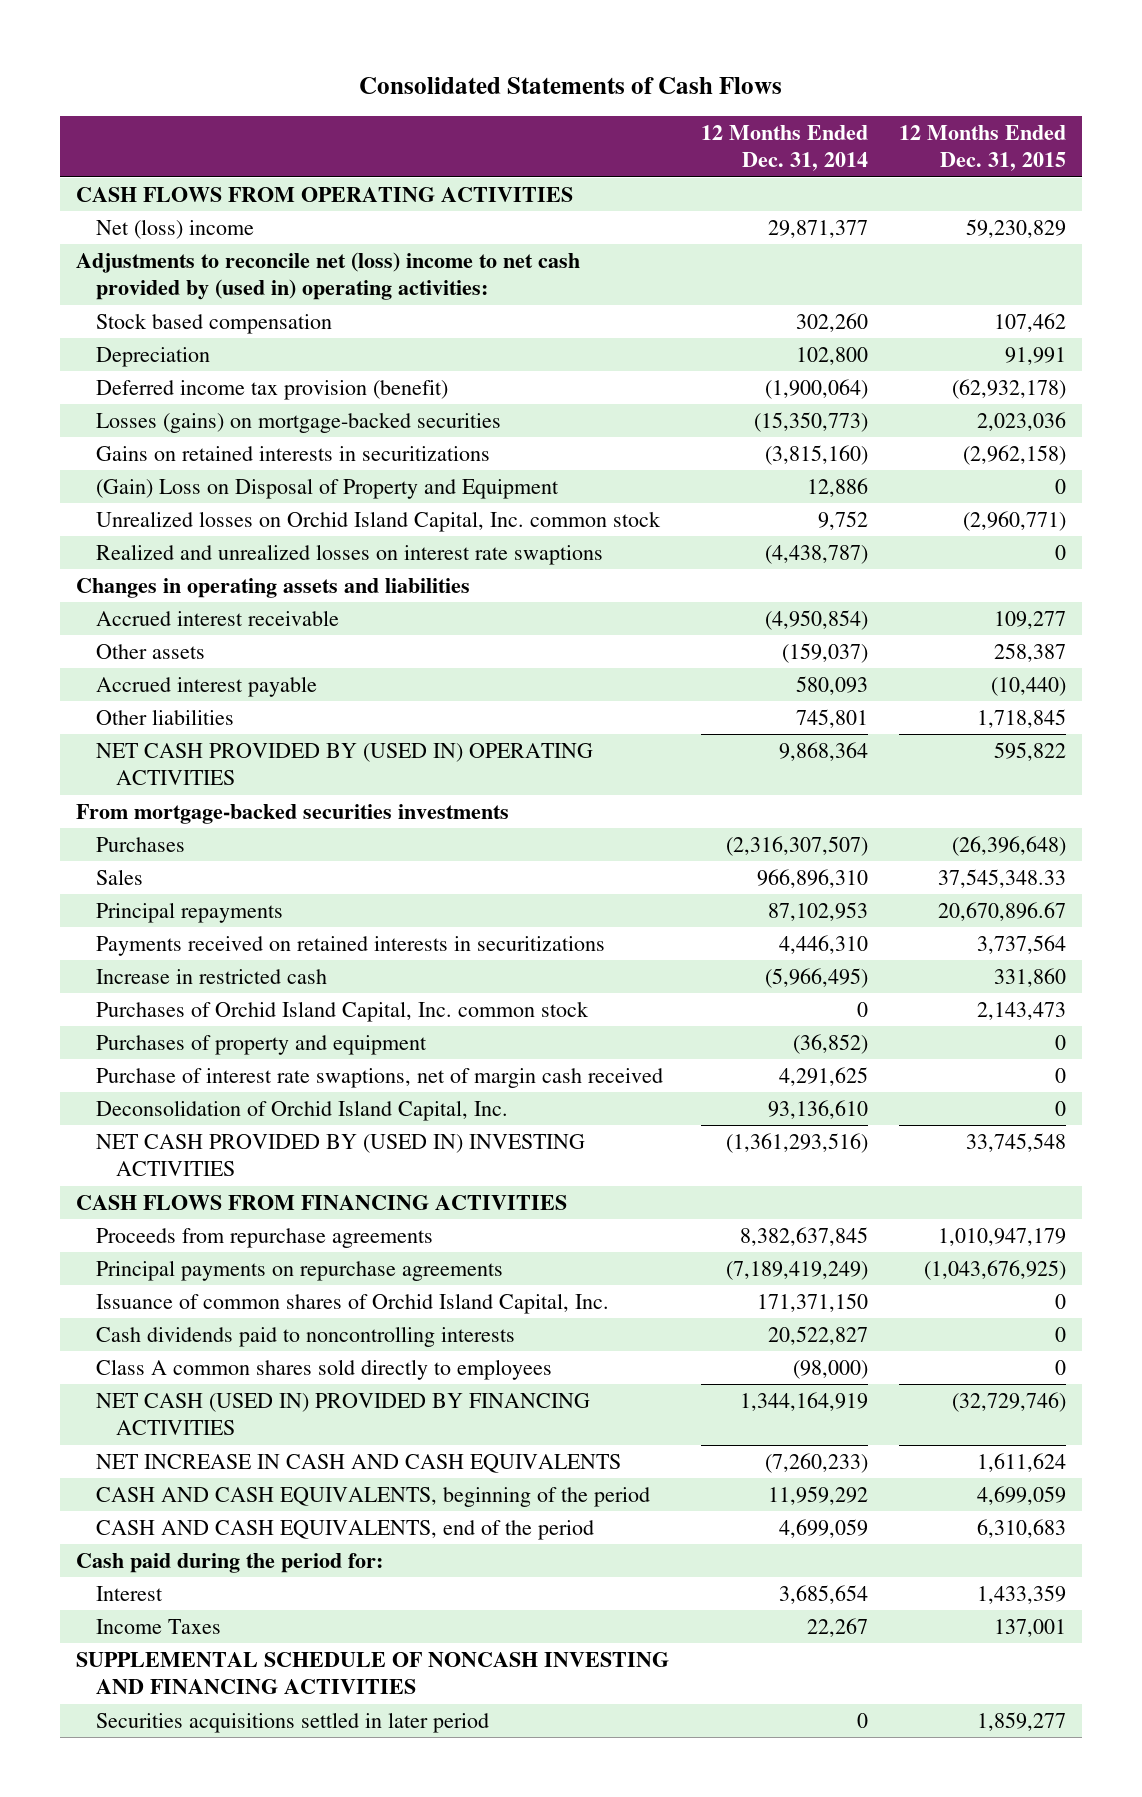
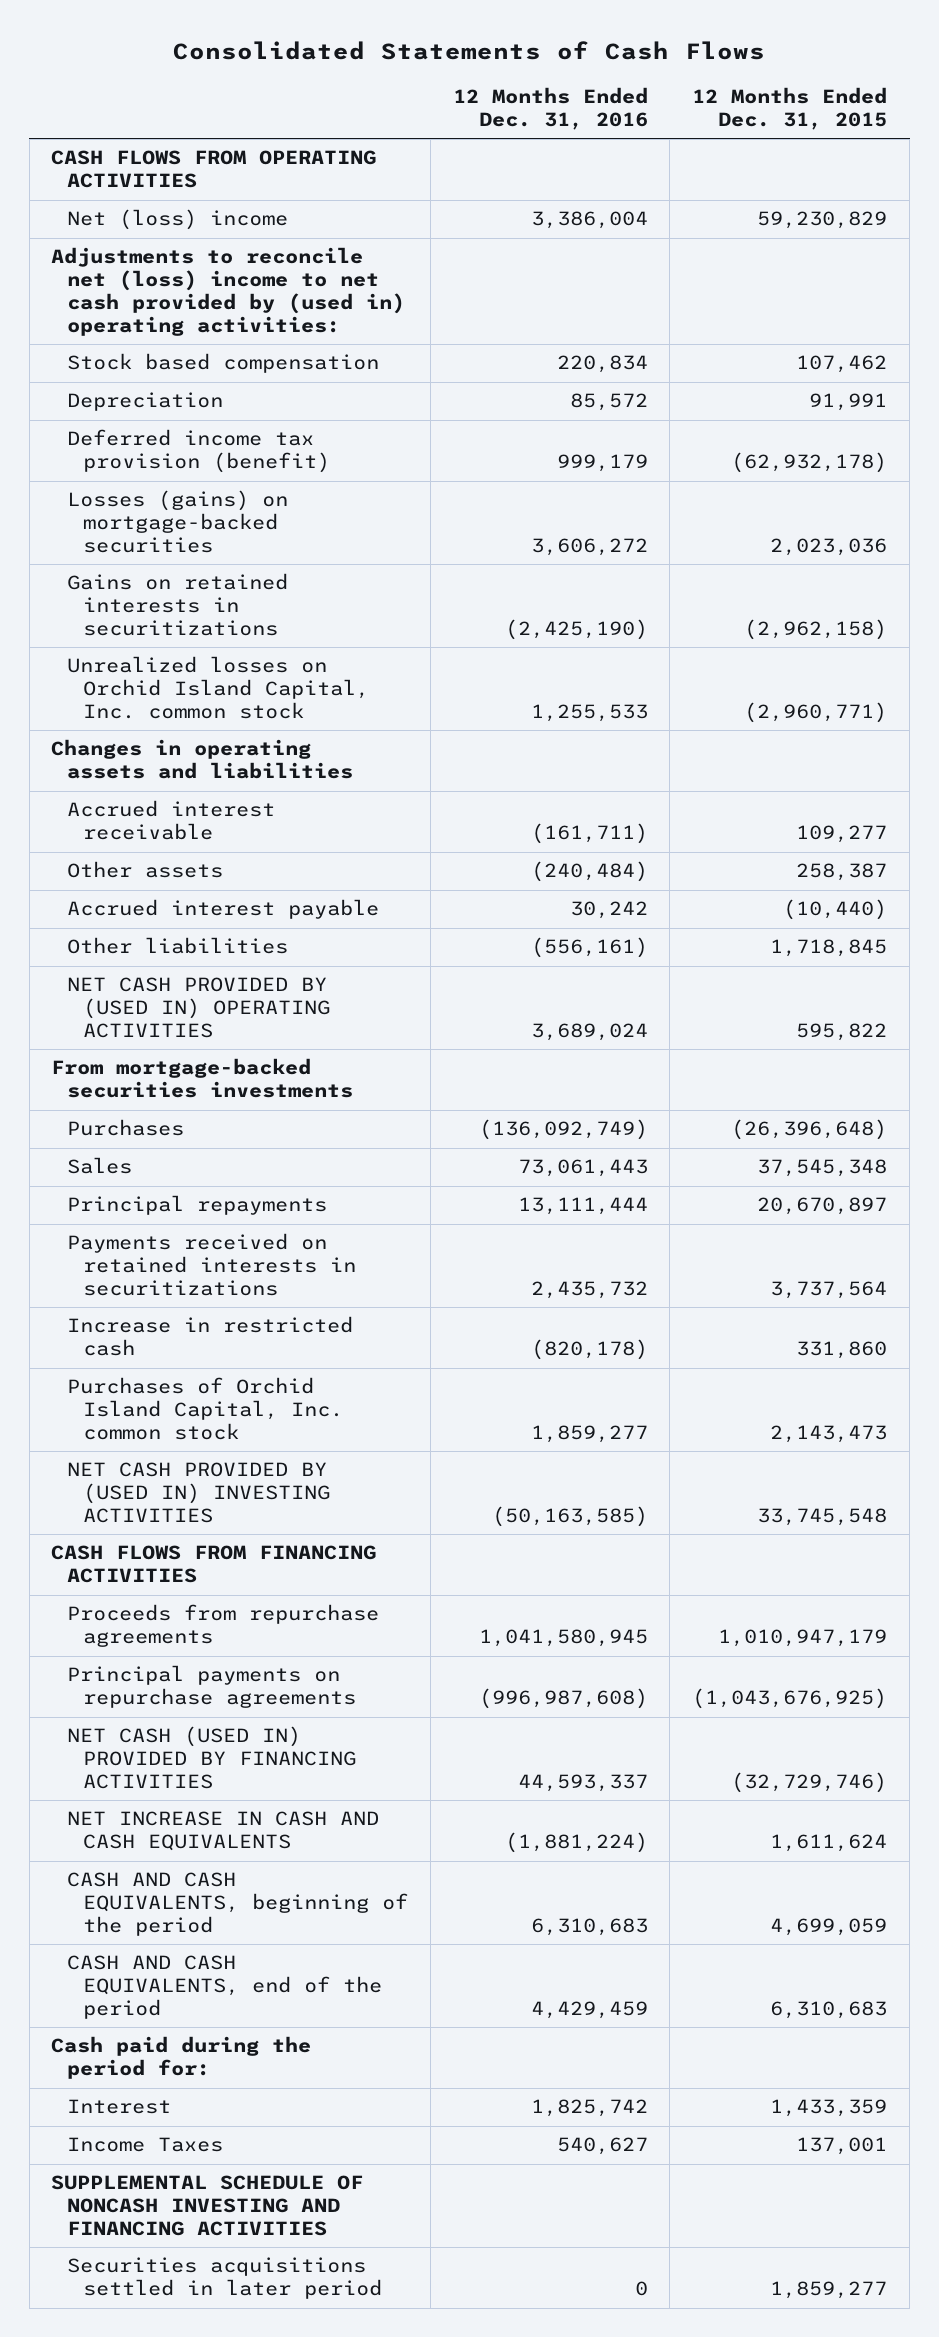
[700,124,868,172] 12 Months Ended Dec. 31, 2014 -> none
none -> [452,87,648,131] 12 Months Ended Dec. 31, 2016
[96,477,560,499] (Gain) Loss on Disposal of Property and Equipment -> none
[96,543,604,565] Realized and unrealized losses on interest rate swaptions -> none
[938,868,1067,888] 37,545,348.33 -> [757,1159,888,1178] 37,545,348
[938,901,1067,921] 20,670,896.67 -> [757,1197,888,1216] 20,670,897
[96,1034,428,1055] Purchases of property and equipment -> none
[96,1067,664,1088] Purchase of interest rate swaptions, net of margin cash received -> none
[96,1099,509,1121] Deconsolidation of Orchid Island Capital, Inc. -> none
[96,1292,610,1314] Issuance of common shares of Orchid Island Capital, Inc. -> none
[96,1325,516,1347] Cash dividends paid to noncontrolling interests -> none
[96,1358,553,1380] Class A common shares sold directly to employees -> none

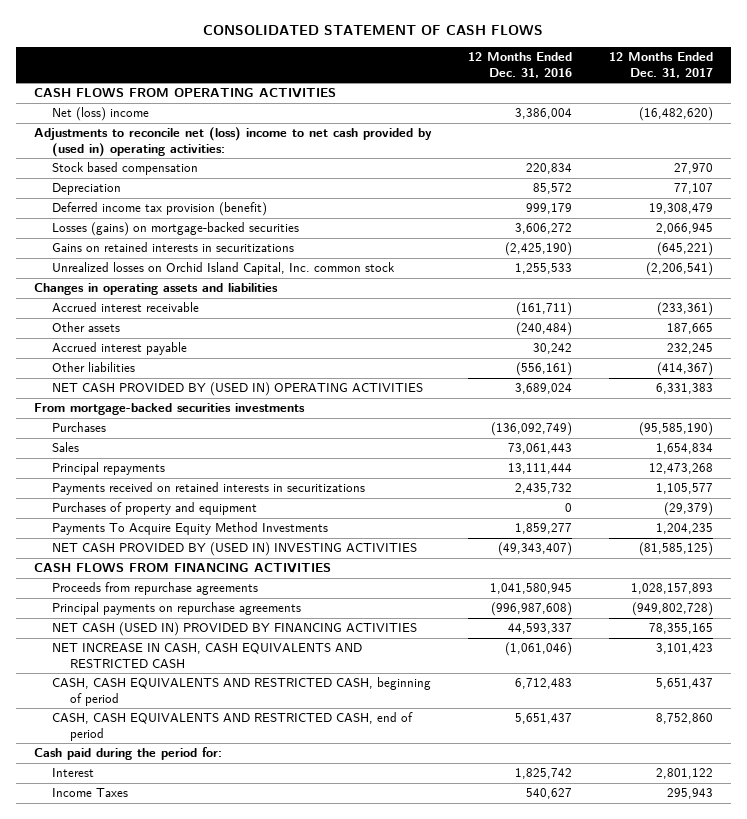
[173,40,766,60] Consolidated Statements of Cash Flows -> [203,24,544,35] CONSOLIDATED STATEMENT OF CASH FLOWS
[692,87,888,131] 12 Months Ended Dec. 31, 2015 -> none
none -> [608,52,713,78] 12 Months Ended Dec. 31, 2017
[67,1316,354,1357] Increase in restricted cash -> none
none -> [52,502,258,516] Purchases of property and equipment
[67,1377,344,1441] Purchases of Orchid Island Capital, Inc. common stock -> [52,522,329,536] Payments To Acquire Equity Method Investments
[491,1506,648,1528] (50,163,585) -> [498,542,573,557] (49,343,407)
[67,1811,380,1852] NET INCREASE IN CASH AND CASH EQUIVALENTS -> [52,643,363,668] NET INCREASE IN CASH, CASH EQUIVALENTS AND RESTRICTED CASH
[504,1832,648,1854] (1,881,224) -> [505,642,573,657] (1,061,046)
[67,1872,409,1937] CASH AND CASH EQUIVALENTS, beginning of the period -> [52,677,432,706] CASH, CASH EQUIVALENTS AND RESTRICTED CASH, beginning of period
[530,1918,648,1937] 6,310,683 -> [515,678,573,690] 6,712,483
[67,1955,383,2020] CASH AND CASH EQUIVALENTS, end of the period -> [52,712,414,741] CASH, CASH EQUIVALENTS AND RESTRICTED CASH, end of period
[530,2001,648,2020] 4,429,459 -> [515,713,573,725] 5,651,437
[51,2175,364,2237] SUPPLEMENTAL SCHEDULE OF NONCASH INVESTING AND FINANCING ACTIVITIES -> none
[67,2257,383,2300] Securities acquisitions settled in later period -> none

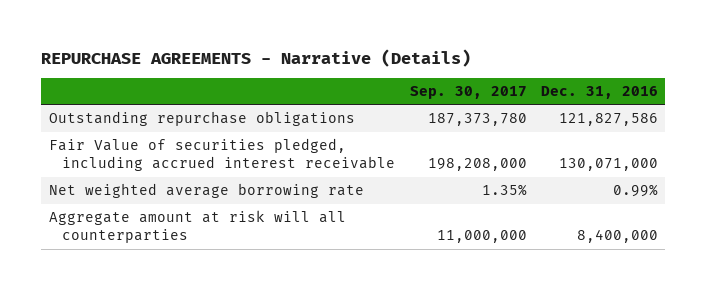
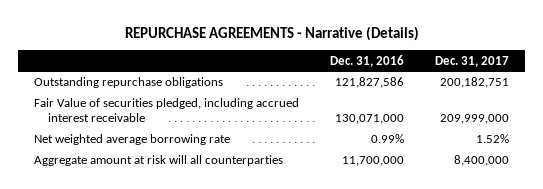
[409,85,527,99] Sep. 30, 2017 -> none
none -> [435,55,510,67] Dec. 31, 2017
[576,229,658,244] 8,400,000 -> [342,156,405,167] 11,700,000

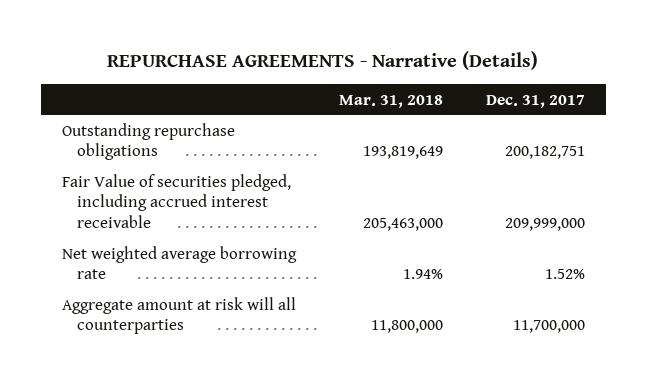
[330,54,405,67] Dec. 31, 2016 -> none
none -> [338,94,443,108] Mar. 31, 2018
[454,155,510,167] 8,400,000 -> [512,320,585,334] 11,700,000

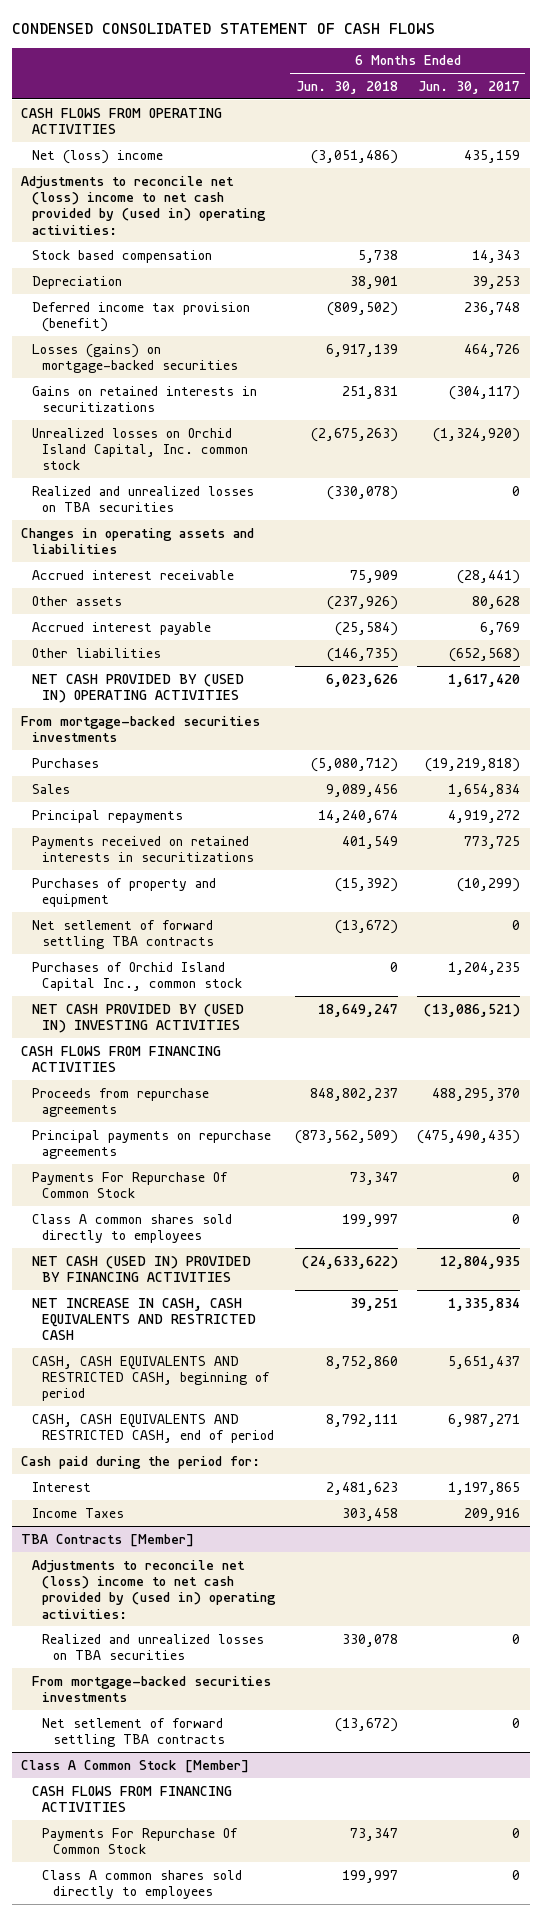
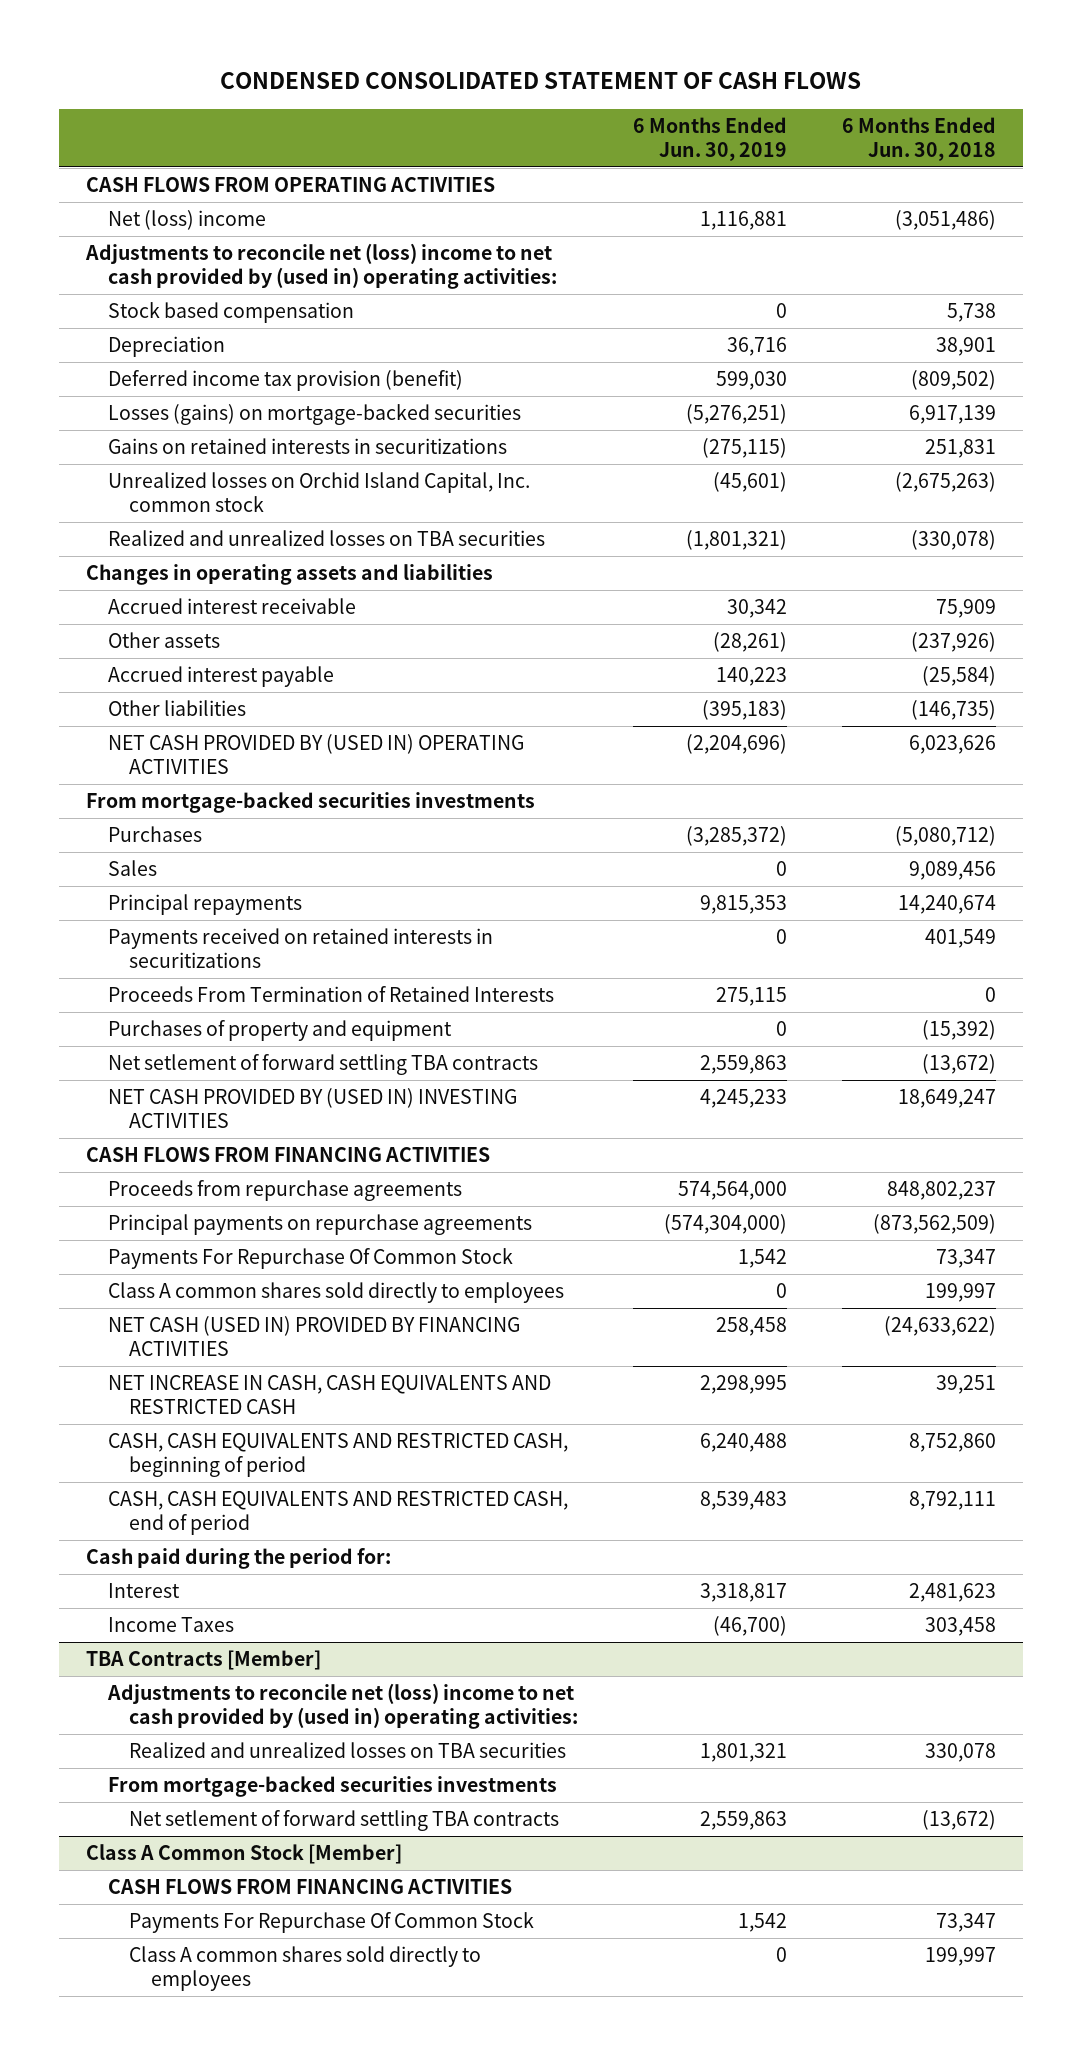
[418,80,521,94] Jun. 30, 2017 -> none
none -> [633,117,788,162] 6 Months Ended Jun. 30, 2019
none -> [107,986,554,1003] Proceeds From Termination of Retained Interests
[31,961,243,991] Purchases of Orchid Island Capital Inc., common stock -> none

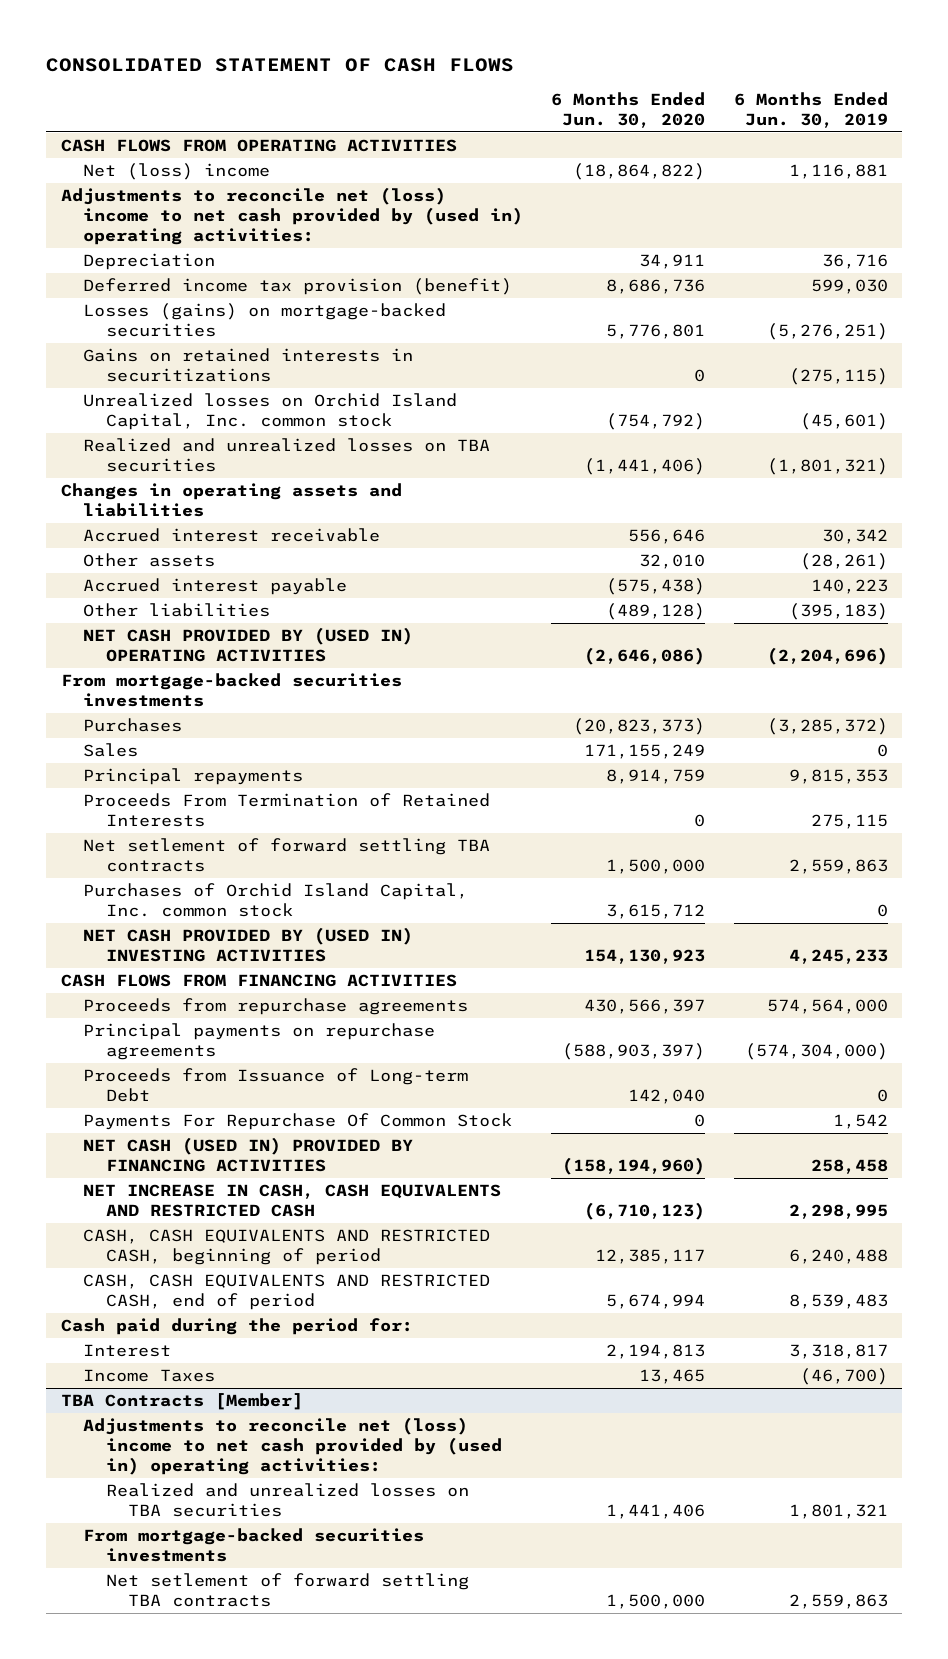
[220,72,862,90] CONDENSED CONSOLIDATED STATEMENT OF CASH FLOWS -> [46,57,515,72] CONSOLIDATED STATEMENT OF CASH FLOWS
[841,117,996,162] 6 Months Ended Jun. 30, 2018 -> none
none -> [551,91,706,128] 6 Months Ended Jun. 30, 2020
[107,302,354,324] Stock based compensation -> none
[107,928,493,969] Payments received on retained interests in securitizations -> none
[107,1020,452,1042] Purchases of property and equipment -> none
none -> [83,883,469,918] Purchases of Orchid Island Capital, Inc. common stock
none -> [83,1068,469,1103] Proceeds from Issuance of Long-term Debt
[107,1282,564,1304] Class A common shares sold directly to employees -> none
[86,1844,403,1865] Class A Common Stock [Member] -> none
[107,1879,512,1895] CASH FLOWS FROM FINANCING ACTIVITIES -> none
[129,1912,535,1934] Payments For Repurchase Of Common Stock -> none
[129,1946,482,1992] Class A common shares sold directly to employees -> none

